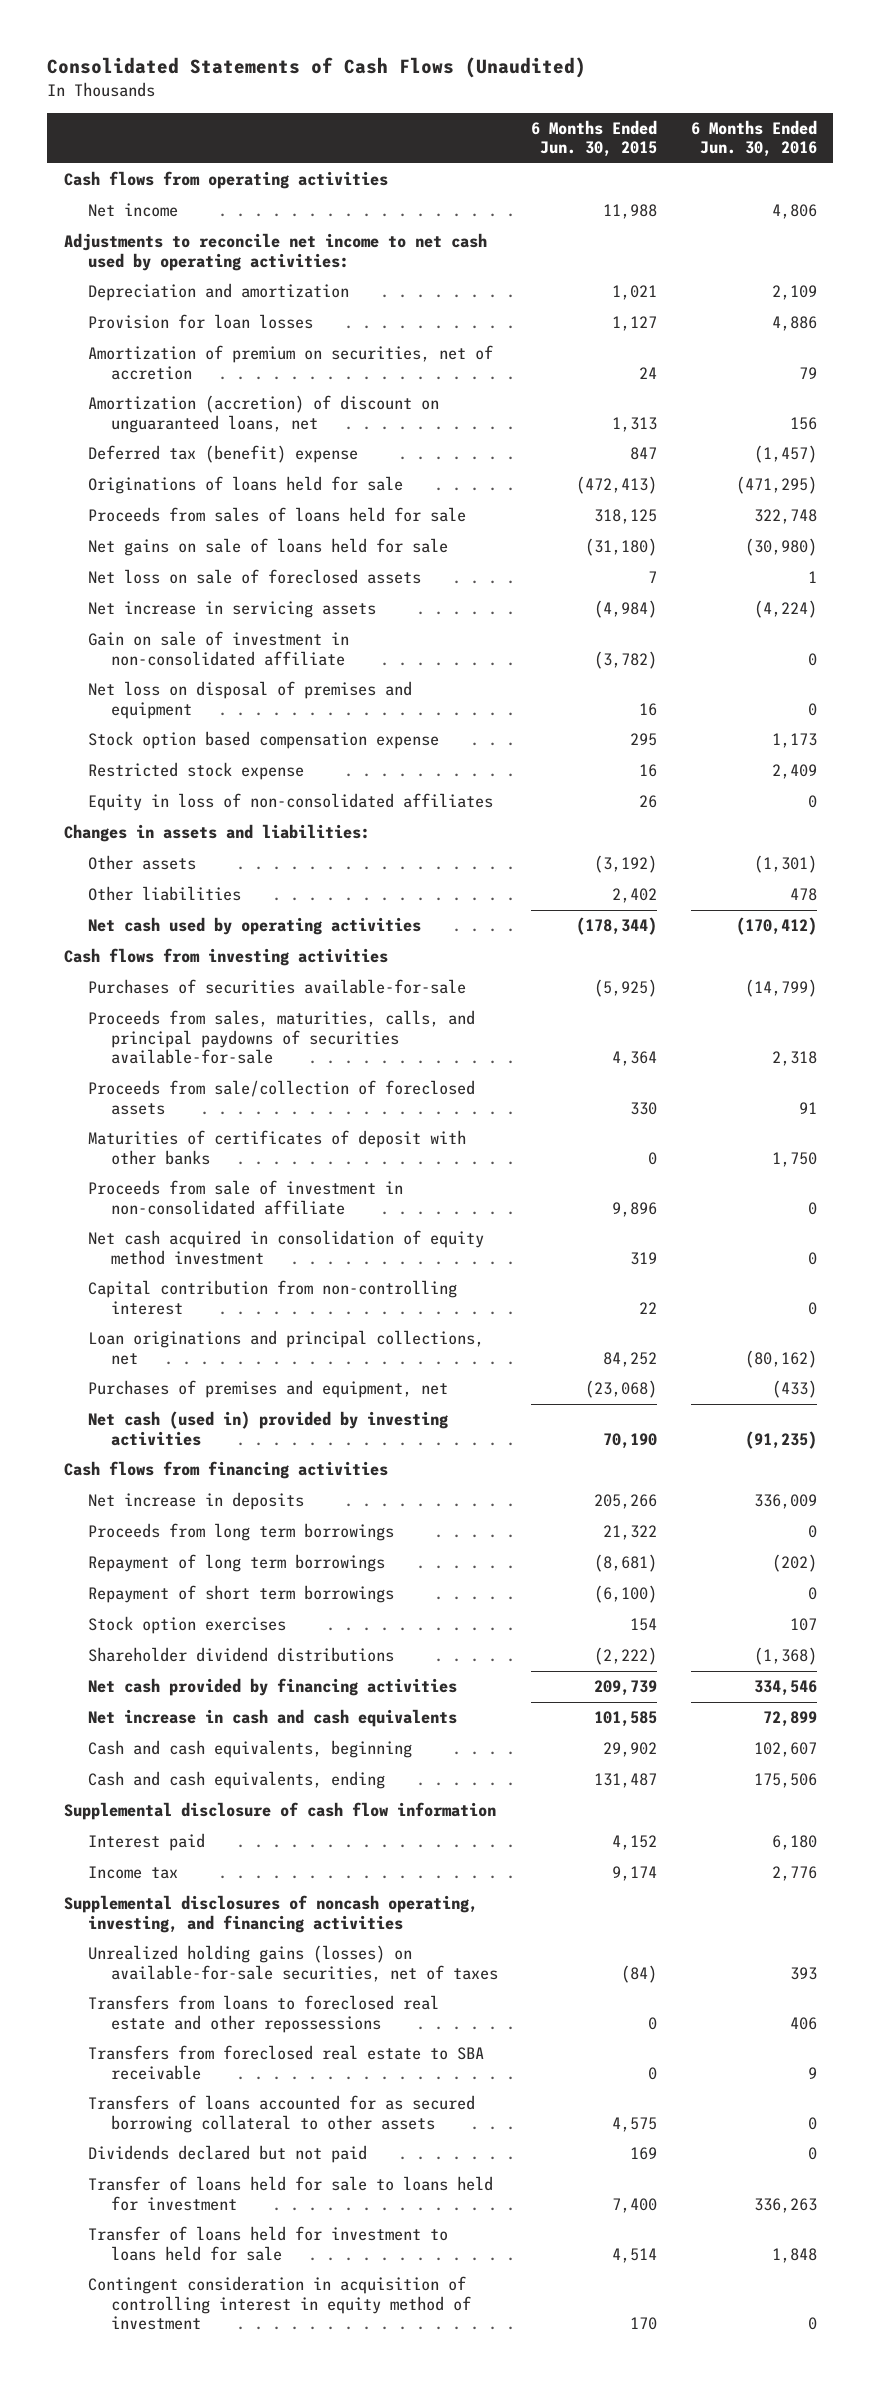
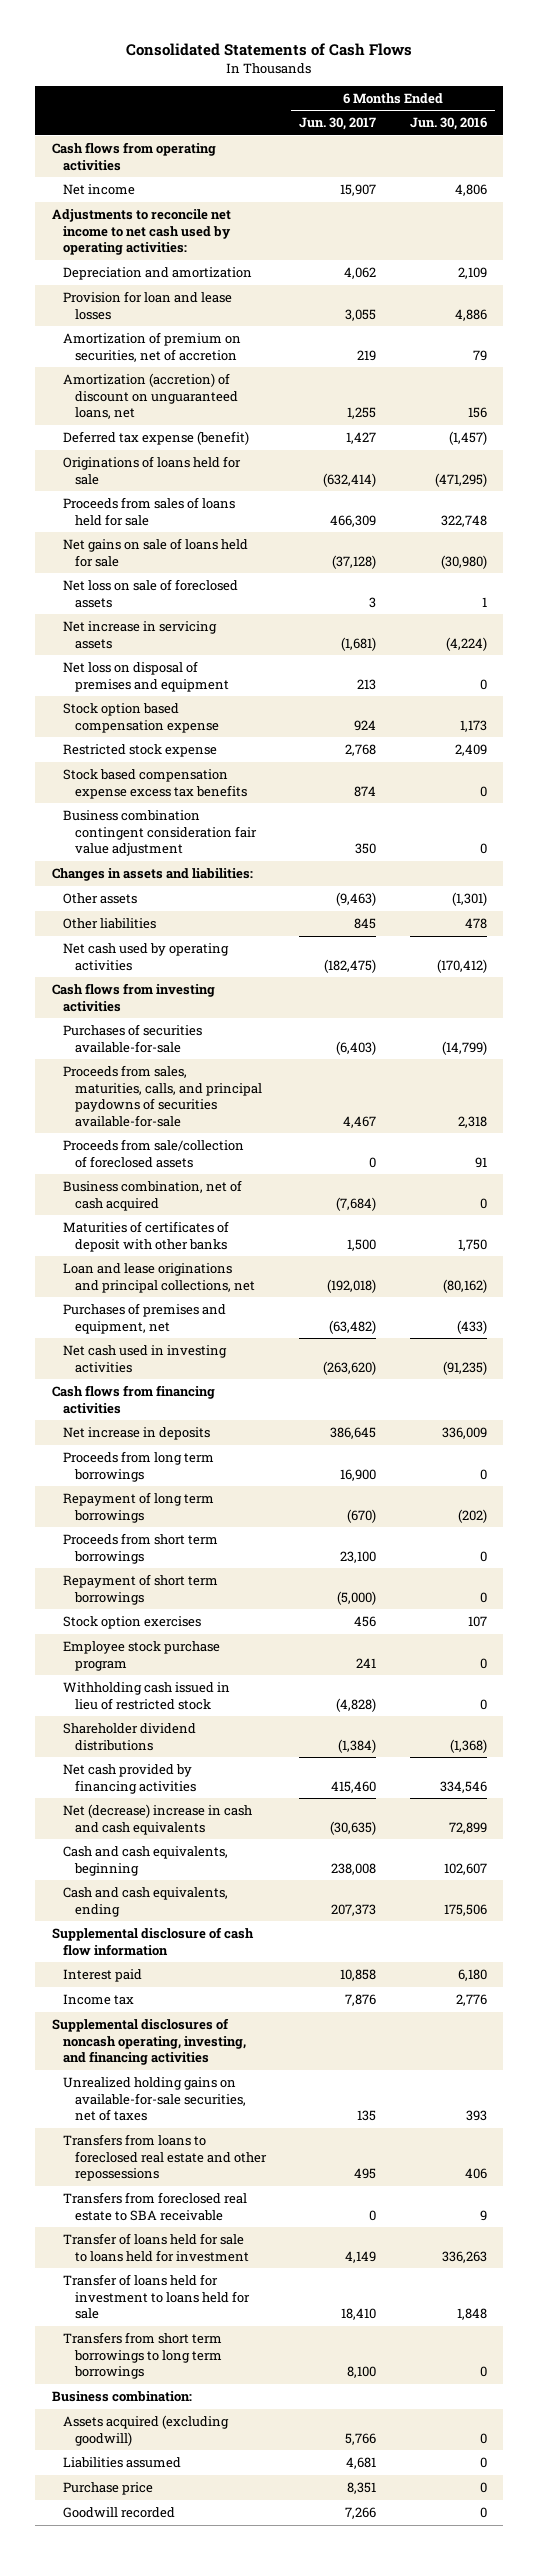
[47,57,587,79] Consolidated Statements of Cash Flows (Unaudited) -> [126,43,413,57] Consolidated Statements of Cash Flows
[531,119,658,158] 6 Months Ended Jun. 30, 2015 -> none
none -> [299,117,377,131] Jun. 30, 2017
[87,314,313,330] Provision for loan losses -> [63,291,233,320] Provision for loan and lease losses
[87,445,358,464] Deferred tax (benefit) expense -> [63,431,250,446] Deferred tax expense (benefit)
[87,631,349,666] Gain on sale of investment in non-consolidated affiliate -> none
[87,793,493,812] Equity in loss of non-consolidated affiliates -> none
none -> [63,769,248,799] Stock based compensation expense excess tax benefits
none -> [63,810,258,857] Business combination contingent consideration fair value adjustment
none -> [63,1180,243,1211] Business combination, net of cash acquired
[87,1180,403,1215] Proceeds from sale of investment in non-consolidated affiliate -> none
[87,1230,484,1265] Net cash acquired in consolidation of equity method investment -> none
[87,1280,457,1315] Capital contribution from non-controlling interest -> none
[87,1330,484,1365] Loan originations and principal collections, net -> [63,1263,256,1293] Loan and lease originations and principal collections, net
[87,1411,448,1446] Net cash (used in) provided by investing activities -> [63,1345,228,1373] Net cash used in investing activities
none -> [63,1533,219,1564] Proceeds from short term borrowings
none -> [63,1641,221,1671] Employee stock purchase program
none -> [63,1682,231,1710] Withholding cash issued in lieu of restricted stock
[87,1709,457,1728] Net increase in cash and cash equivalents -> [63,1804,253,1835] Net (decrease) increase in cash and cash equivalents
[87,1945,498,1982] Unrealized holding gains (losses) on available-for-sale securities, net of taxes -> [63,2077,247,2122] Unrealized holding gains on available-for-sale securities, net of taxes
[87,2095,475,2133] Transfers of loans accounted for as secured borrowing collateral to other assets -> none
[87,2145,367,2164] Dividends declared but not paid -> none
[87,2276,471,2330] Contingent consideration in acquisition of controlling interest in equity method of investment -> none
none -> [63,2332,223,2380] Transfers from short term borrowings to long term borrowings
none -> [51,2391,192,2403] Business combination:
none -> [63,2415,230,2446] Assets acquired (excluding goodwill)
none -> [63,2457,182,2469] Liabilities assumed
none -> [63,2482,154,2496] Purchase price
none -> [63,2507,176,2519] Goodwill recorded

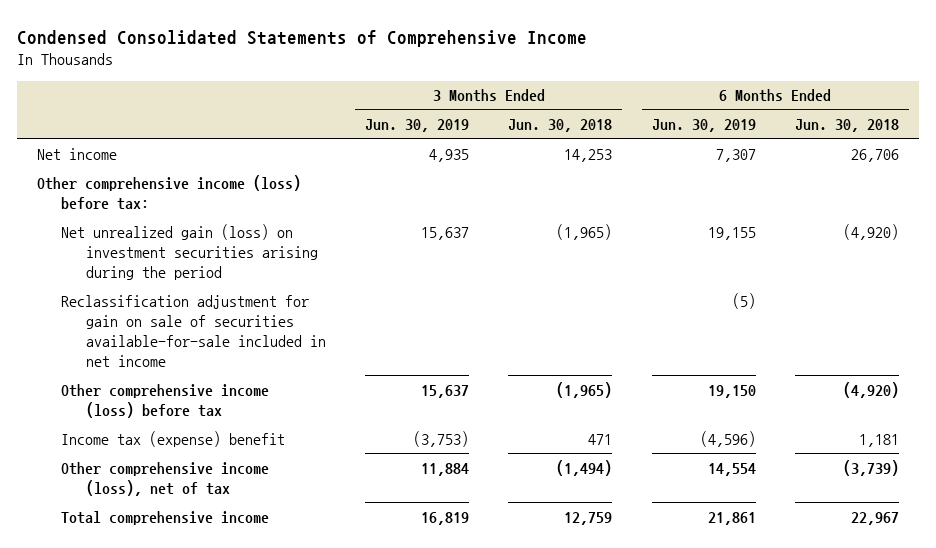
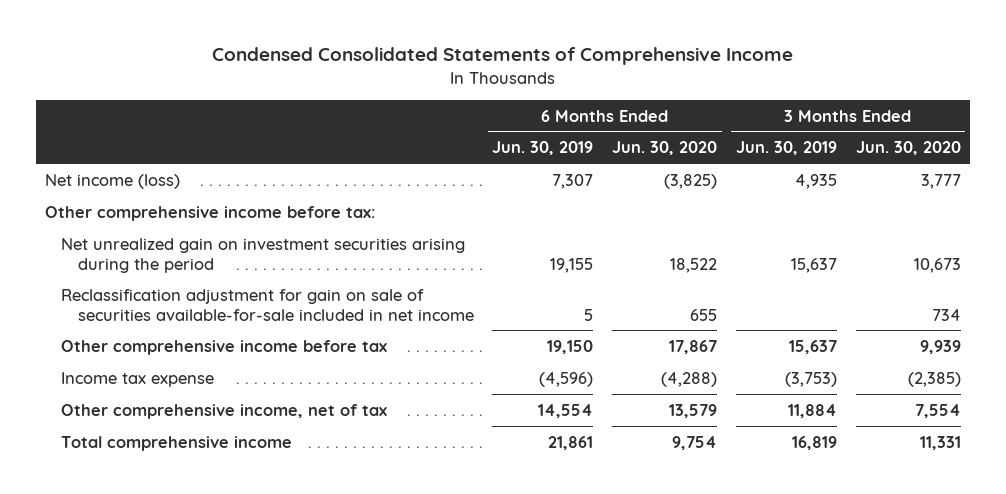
[508,119,613,133] Jun. 30, 2018 -> none
[794,119,899,133] Jun. 30, 2018 -> none
none -> [612,141,718,156] Jun. 30, 2020
none -> [855,141,961,156] Jun. 30, 2020
[36,147,117,160] Net income -> [44,173,180,189] Net income (loss)
[36,174,301,210] Other comprehensive income (loss) before tax: -> [44,205,376,221] Other comprehensive income before tax:
[61,223,319,281] Net unrealized gain (loss) on investment securities arising during the period -> [61,237,466,273] Net unrealized gain on investment securities arising during the period
[731,292,756,309] (5) -> [584,308,594,321] 5
[61,383,270,418] Other comprehensive income (loss) before tax -> [61,339,388,355] Other comprehensive income before tax
[61,430,286,447] Income tax (expense) benefit -> [61,371,215,387] Income tax expense
[61,461,270,496] Other comprehensive income (loss), net of tax -> [61,403,388,419] Other comprehensive income, net of tax

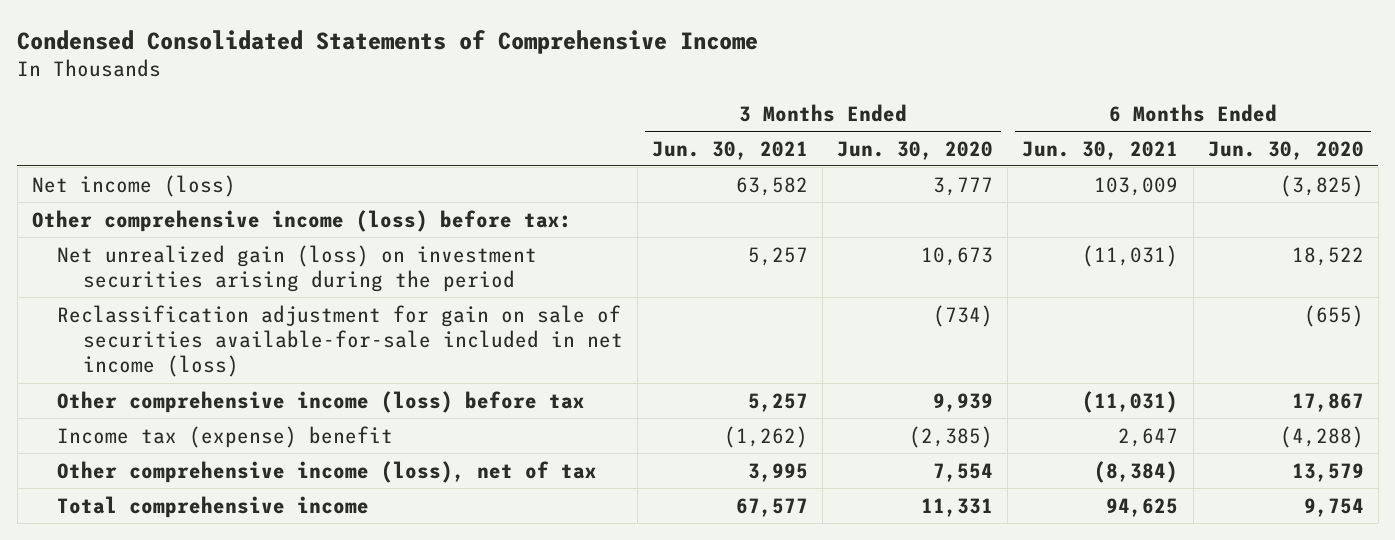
[492,141,594,156] Jun. 30, 2019 -> none
[735,141,837,156] Jun. 30, 2019 -> none
none -> [652,140,809,160] Jun. 30, 2021
none -> [1022,140,1179,160] Jun. 30, 2021
[44,205,376,221] Other comprehensive income before tax: -> [31,209,572,232] Other comprehensive income (loss) before tax:
[61,237,466,273] Net unrealized gain on investment securities arising during the period -> [57,244,538,292] Net unrealized gain (loss) on investment securities arising during the period
[61,288,474,321] Reclassification adjustment for gain on sale of securities available-for-sale included in net income -> [57,304,624,378] Reclassification adjustment for gain on sale of securities available-for-sale included in net income (loss)
[690,308,718,321] 655 -> [1303,304,1364,327] (655)
[931,308,961,321] 734 -> [933,304,994,327] (734)
[61,339,388,355] Other comprehensive income before tax -> [57,390,586,413] Other comprehensive income (loss) before tax
[61,371,215,387] Income tax expense -> [57,425,394,448] Income tax (expense) benefit
[61,403,388,419] Other comprehensive income, net of tax -> [57,460,598,483] Other comprehensive income (loss), net of tax

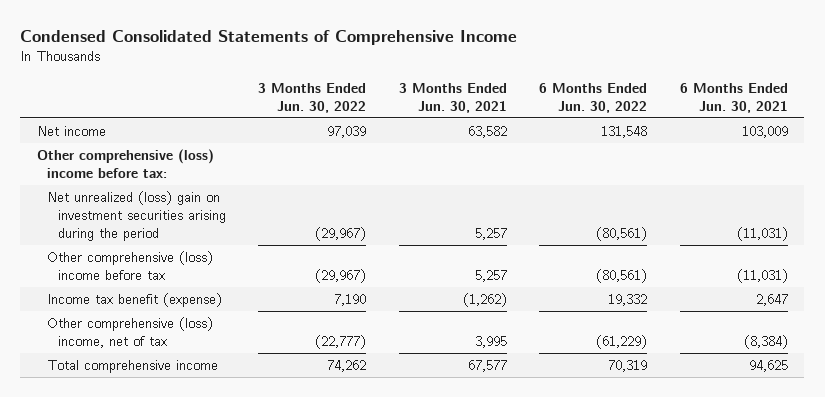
[837,140,994,160] Jun. 30, 2020 -> none
[1207,140,1364,160] Jun. 30, 2020 -> none
none -> [258,82,367,113] 3 Months Ended Jun. 30, 2022
none -> [539,82,648,113] 6 Months Ended Jun. 30, 2022
[57,304,624,378] Reclassification adjustment for gain on sale of securities available-for-sale included in net income (loss) -> none
[31,174,236,197] Net income (loss) -> [36,126,106,137] Net income
[31,209,572,232] Other comprehensive income (loss) before tax: -> [36,149,214,179] Other comprehensive (loss) income before tax:
[57,244,538,292] Net unrealized gain (loss) on investment securities arising during the period -> [47,191,226,241] Net unrealized (loss) gain on investment securities arising during the period
[57,390,586,413] Other comprehensive income (loss) before tax -> [47,251,214,281] Other comprehensive (loss) income before tax
[57,425,394,448] Income tax (expense) benefit -> [47,293,223,308] Income tax benefit (expense)
[57,460,598,483] Other comprehensive income (loss), net of tax -> [47,317,214,349] Other comprehensive (loss) income, net of tax

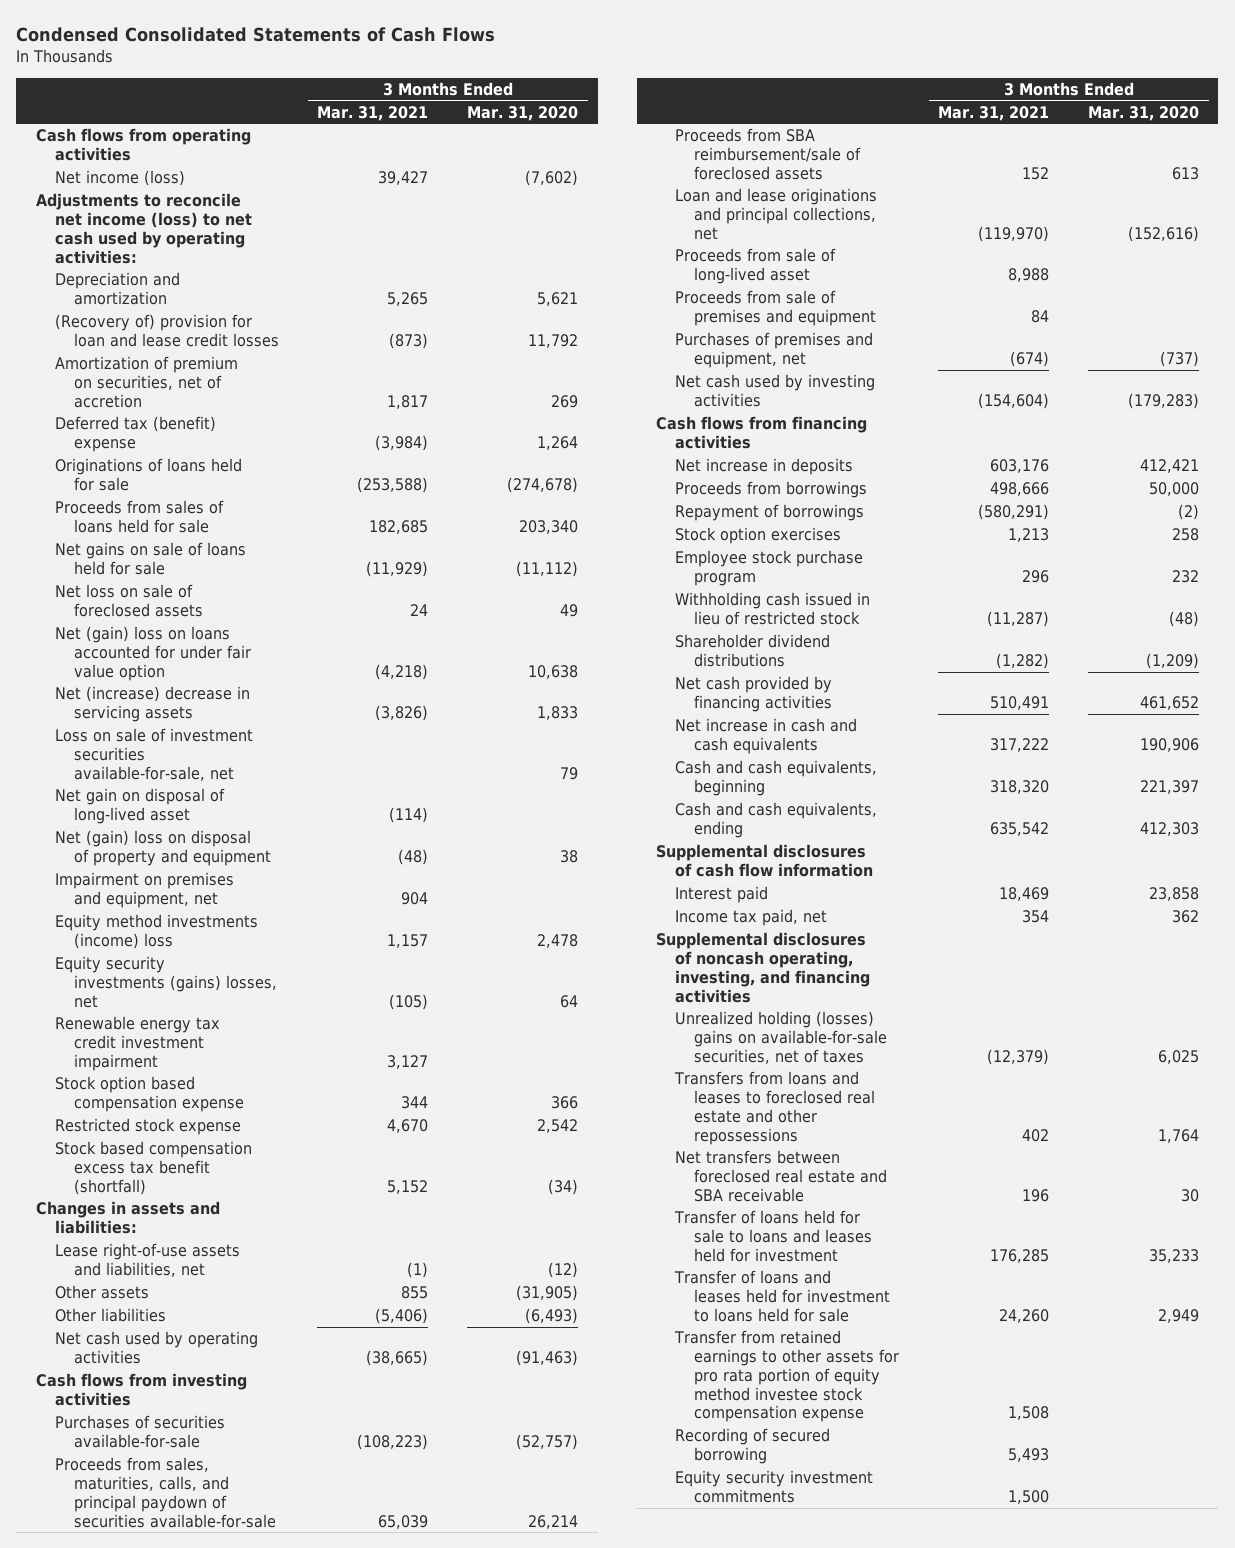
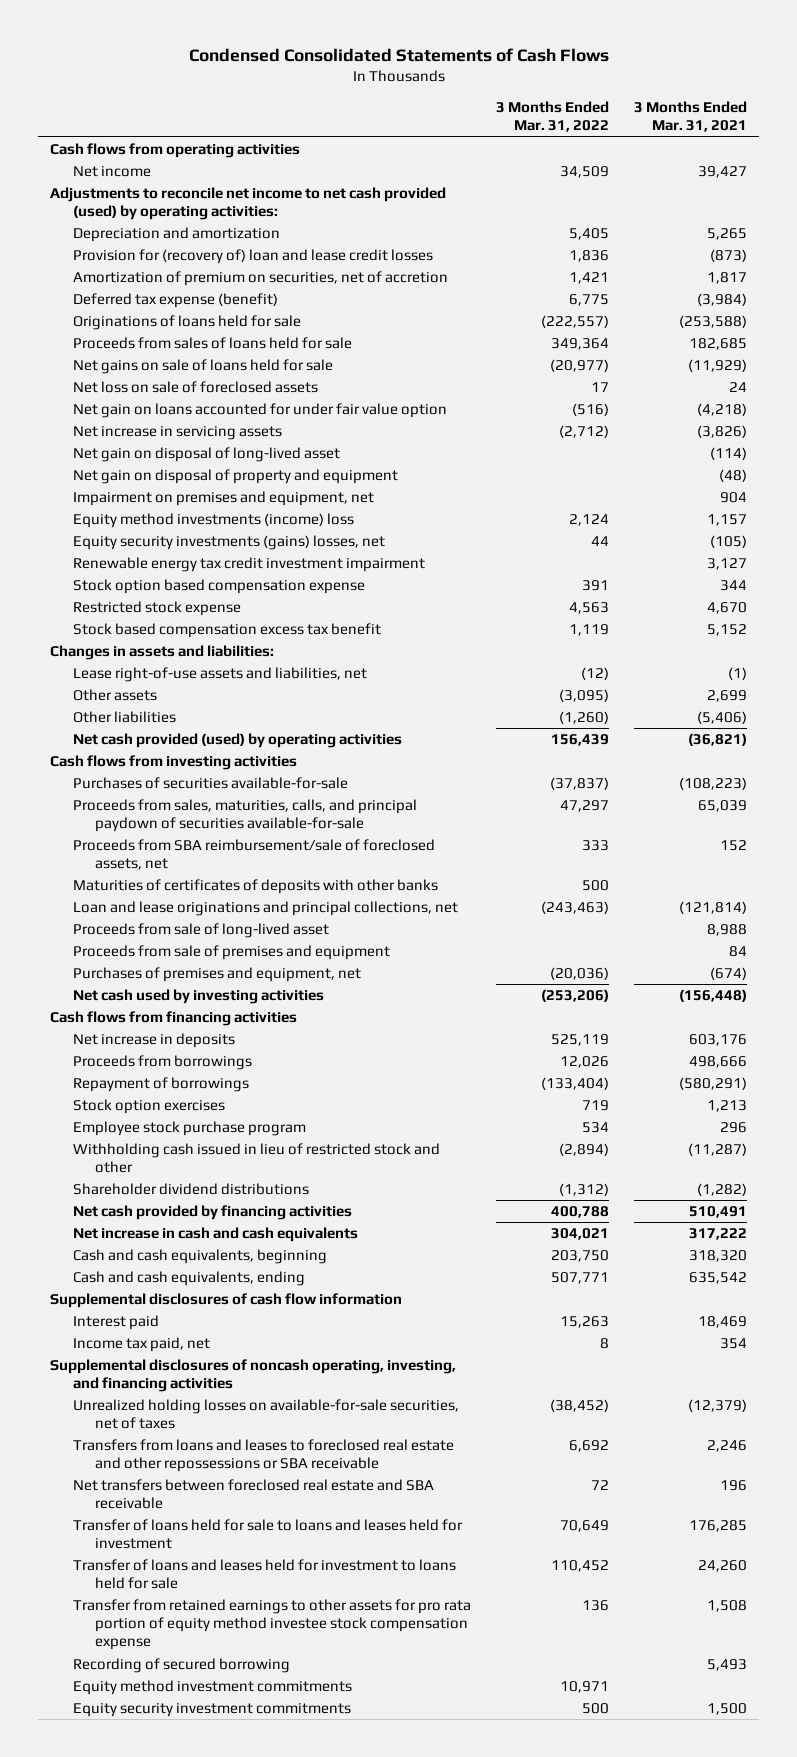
[467,105,579,121] Mar. 31, 2020 -> none
none -> [495,101,609,133] 3 Months Ended Mar. 31, 2022
[54,170,185,187] Net income (loss) -> [72,166,151,178] Net income
[35,193,252,264] Adjustments to reconcile net income (loss) to net cash used by operating activities: -> [50,187,447,221] Adjustments to reconcile net income to net cash provided (used) by operating activities:
[54,314,279,347] (Recovery of) provision for loan and lease credit losses -> [72,249,433,265] Provision for (recovery of) loan and lease credit losses
[54,416,216,452] Deferred tax (benefit) expense -> [72,293,278,309] Deferred tax expense (benefit)
[54,728,253,781] Loss on sale of investment securities available-for-sale, net -> none
[54,626,251,681] Net (gain) loss on loans accounted for under fair value option -> [72,403,447,419] Net gain on loans accounted for under fair value option
[54,686,250,722] Net (increase) decrease in servicing assets -> [72,426,282,441] Net increase in servicing assets
[54,830,271,866] Net (gain) loss on disposal of property and equipment -> [72,469,398,485] Net gain on disposal of property and equipment
[54,1141,252,1195] Stock based compensation excess tax benefit (shortfall) -> [72,623,381,639] Stock based compensation excess tax benefit
[401,1286,429,1300] 855 -> [706,690,747,703] 2,699
[54,1331,258,1364] Net cash used by operating activities -> [72,733,402,749] Net cash provided (used) by operating activities
[366,1349,429,1366] (38,665) -> [687,733,747,747] (36,821)
[675,128,862,180] Proceeds from SBA reimbursement/sale of foreclosed assets -> [72,839,435,871] Proceeds from SBA reimbursement/sale of foreclosed assets, net
none -> [72,879,438,895] Maturities of certificates of deposits with other banks
[978,225,1050,242] (119,970) -> [678,901,747,915] (121,814)
[978,392,1050,409] (154,604) -> [678,989,747,1003] (156,448)
[675,592,871,625] Withholding cash issued in lieu of restricted stock -> [72,1143,440,1174] Withholding cash issued in lieu of restricted stock and other
[675,1011,888,1064] Unrealized holding (losses) gains on available-for-sale securities, net of taxes -> [72,1399,459,1430] Unrealized holding losses on available-for-sale securities, net of taxes
[674,1071,876,1145] Transfers from loans and leases to foreclosed real estate and other repossessions -> [72,1439,454,1473] Transfers from loans and leases to foreclosed real estate and other repossessions or SBA receivable
[1022,1128,1050,1142] 402 -> [706,1440,747,1453] 2,246
none -> [72,1680,352,1696] Equity method investment commitments

